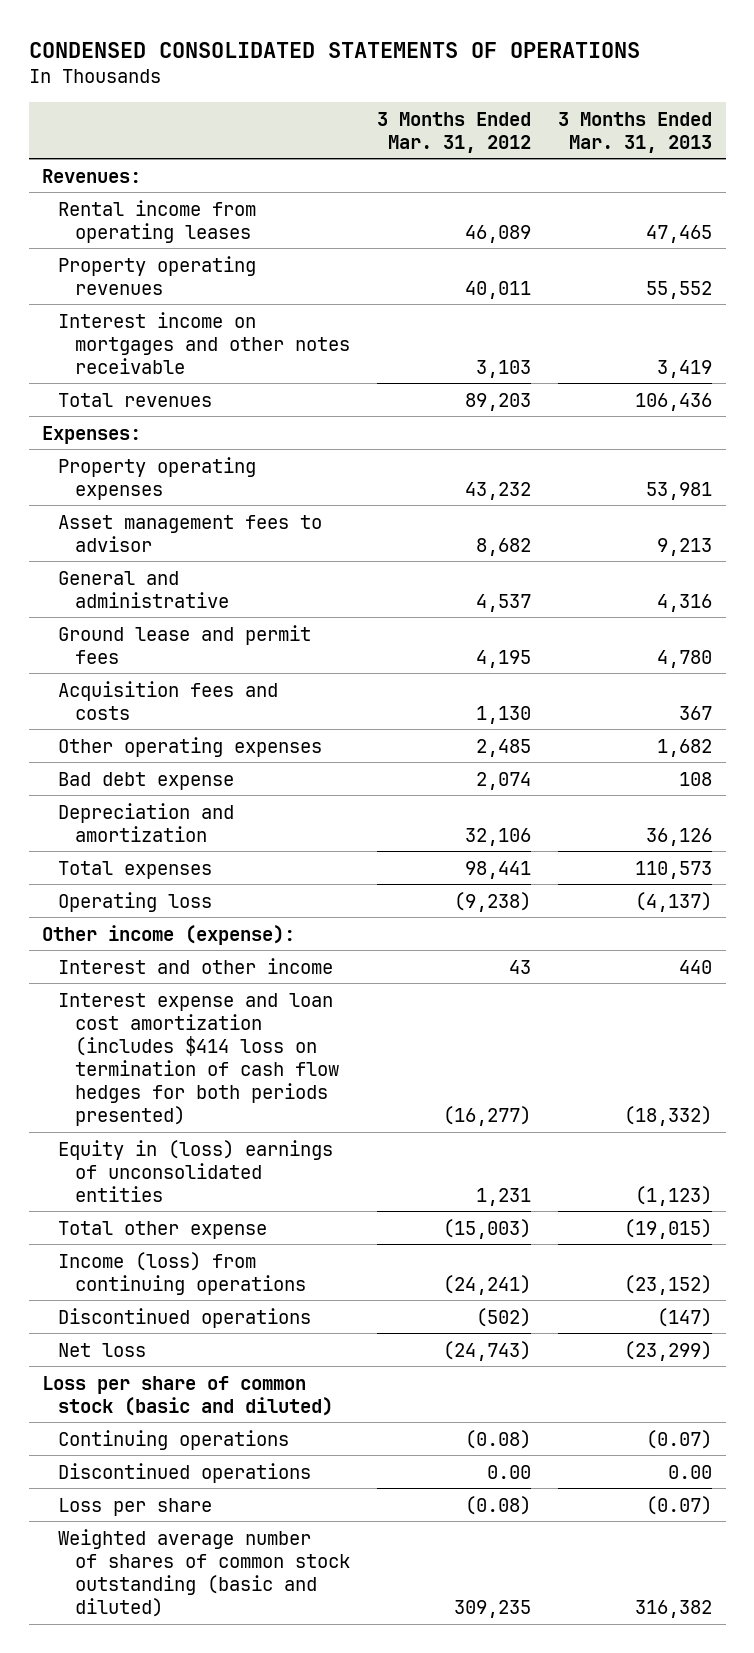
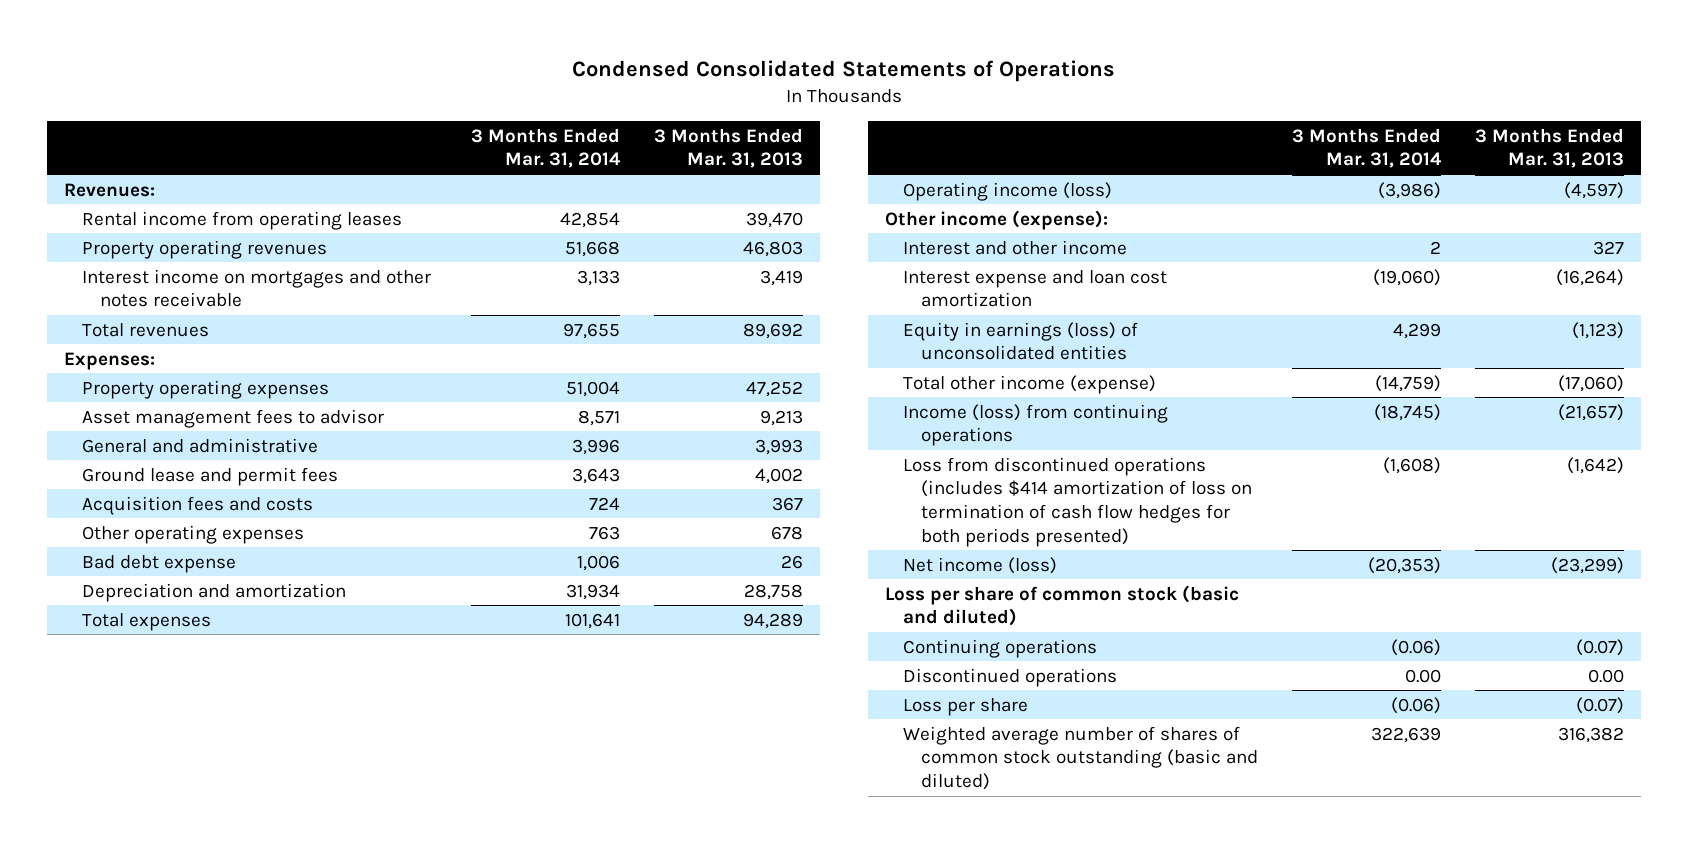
[28,41,640,58] CONDENSED CONSOLIDATED STATEMENTS OF OPERATIONS -> [572,60,1116,83] Condensed Consolidated Statements of Operations
[376,111,531,153] 3 Months Ended Mar. 31, 2012 -> none
none -> [470,127,621,169] 3 Months Ended Mar. 31, 2014
[645,224,712,243] 47,465 -> [746,211,804,228] 39,470
[645,280,712,299] 55,552 -> [743,240,804,257] 46,803
[634,392,712,411] 106,436 -> [743,322,804,339] 89,692
[645,481,712,500] 53,981 -> [746,380,804,397] 47,252
[656,593,712,612] 4,316 -> [755,438,804,455] 3,993
[656,649,712,668] 4,780 -> [755,467,804,484] 4,002
[656,738,712,757] 1,682 -> [771,525,804,540] 678
[678,771,712,786] 108 -> [781,554,804,569] 26
[645,827,712,846] 36,126 -> [744,583,804,600] 28,758
[634,860,712,879] 110,573 -> [743,612,804,629] 94,289
[58,891,213,912] Operating loss -> [902,181,1112,201] Operating income (loss)
[634,891,712,912] (4,137) -> [1564,181,1625,199] (4,597)
[58,1307,312,1328] Discontinued operations -> none
[678,959,712,974] 440 -> [1593,240,1625,255] 327
[58,992,339,1126] Interest expense and loan cost amortization (includes $414 loss on termination of cash flow hedges for both periods presented) -> [902,269,1167,308] Interest expense and loan cost amortization
[623,1105,712,1126] (18,332) -> [1556,268,1625,286] (16,264)
[58,1139,334,1202] Equity in (loss) earnings of unconsolidated entities -> [902,321,1138,361] Equity in earnings (loss) of unconsolidated entities
[58,1220,268,1239] Total other expense -> [902,374,1156,394] Total other income (expense)
[623,1218,712,1239] (19,015) -> [1558,374,1625,392] (17,060)
[623,1274,712,1295] (23,152) -> [1558,403,1625,421] (21,657)
none -> [902,456,1252,547] Loss from discontinued operations (includes $414 amortization of loss on termination of cash flow hedges for both periods presented)
[58,1342,147,1357] Net loss -> [902,556,1057,574] Net income (loss)

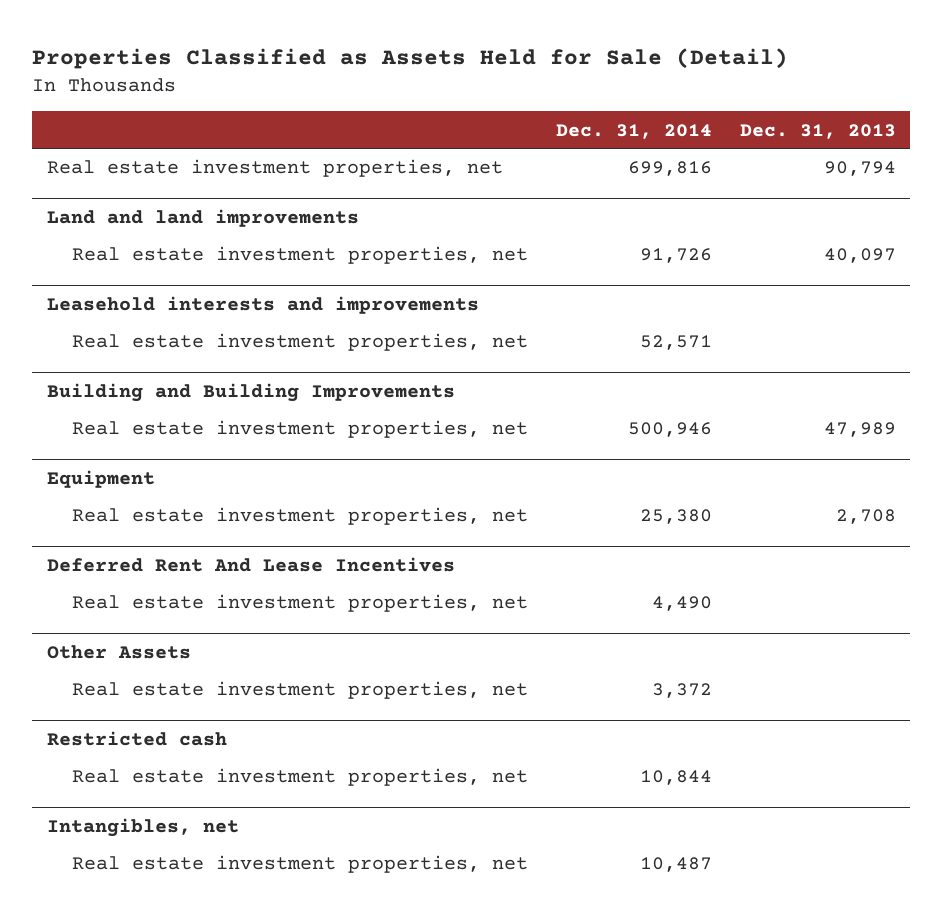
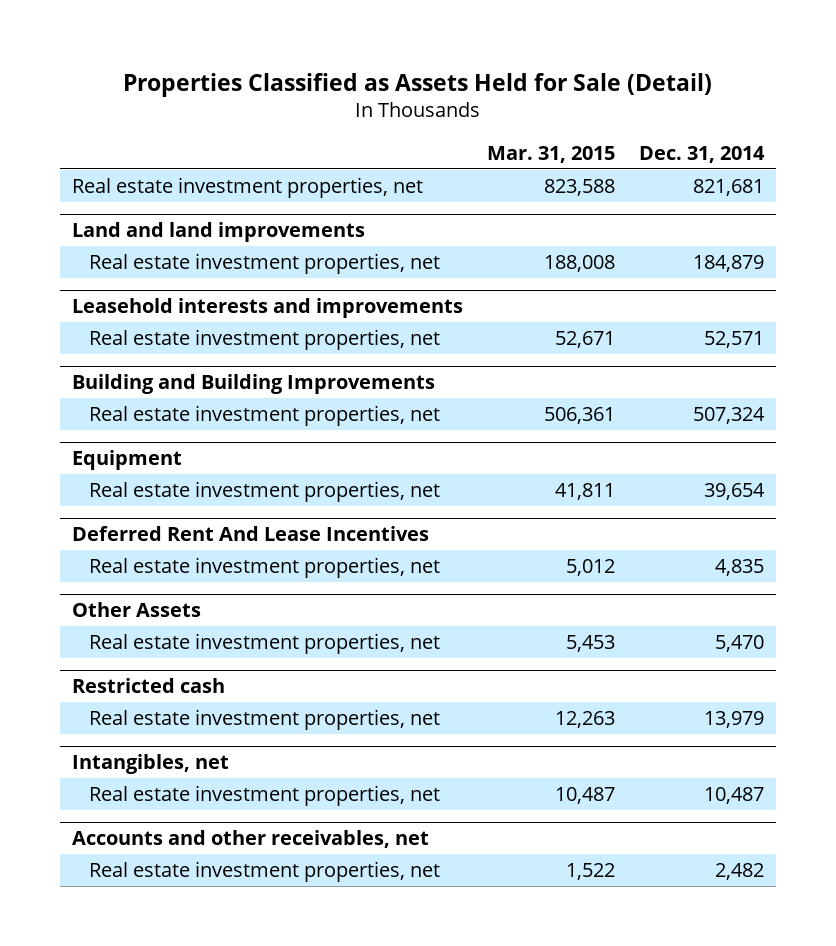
[740,123,897,139] Dec. 31, 2013 -> none
none -> [486,145,615,163] Mar. 31, 2015
[628,161,713,177] 699,816 -> [692,179,764,197] 821,681
[640,248,713,264] 91,726 -> [692,255,764,273] 184,879
[628,422,713,438] 500,946 -> [692,407,765,425] 507,324
[640,509,713,525] 25,380 -> [703,483,765,501] 39,654
[652,596,713,612] 4,490 -> [714,559,764,577] 4,835
[652,683,713,699] 3,372 -> [714,635,764,653] 5,470
[640,770,713,786] 10,844 -> [703,711,764,729] 13,979
none -> [71,830,429,849] Accounts and other receivables, net
none -> [89,861,441,883] Real estate investment properties, net

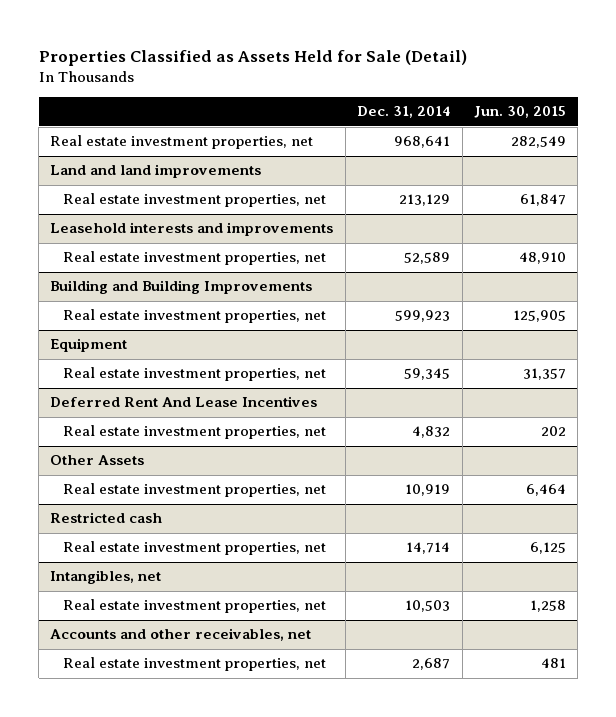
[486,145,615,163] Mar. 31, 2015 -> none
none -> [473,106,566,119] Jun. 30, 2015
[692,179,764,197] 821,681 -> [394,136,451,149] 968,641
[692,255,764,273] 184,879 -> [399,194,451,207] 213,129
[703,331,764,349] 52,571 -> [404,252,451,265] 52,589
[692,407,765,425] 507,324 -> [395,310,451,323] 599,923
[703,483,765,501] 39,654 -> [404,368,451,381] 59,345
[714,559,764,577] 4,835 -> [412,426,451,439] 4,832
[714,635,764,653] 5,470 -> [405,484,451,497] 10,919
[703,711,764,729] 13,979 -> [406,542,451,555] 14,714
[703,787,764,805] 10,487 -> [405,600,451,613] 10,503
[714,863,764,881] 2,482 -> [412,658,451,671] 2,687

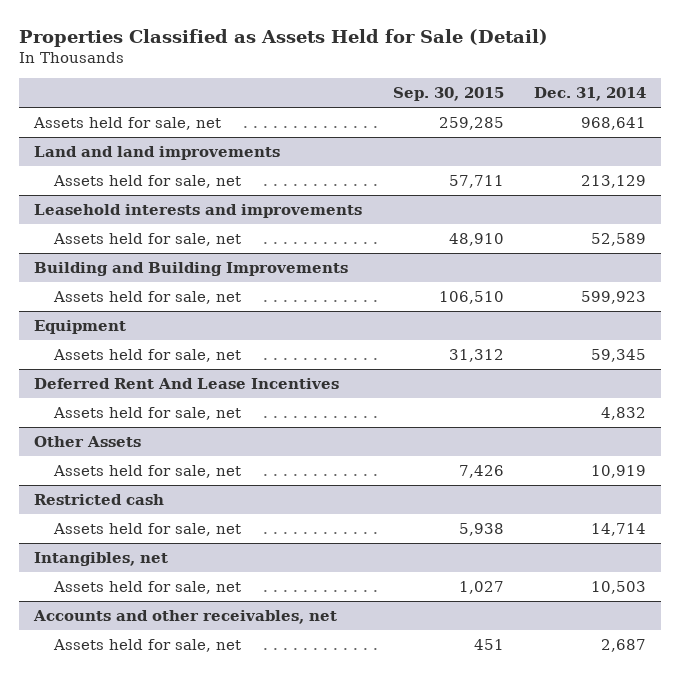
[473,106,566,119] Jun. 30, 2015 -> none
none -> [392,86,504,101] Sep. 30, 2015
[50,135,314,150] Real estate investment properties, net -> [33,117,222,131] Assets held for sale, net
[62,193,326,208] Real estate investment properties, net -> [53,175,242,189] Assets held for sale, net
[62,251,326,266] Real estate investment properties, net -> [53,233,242,247] Assets held for sale, net
[62,309,326,324] Real estate investment properties, net -> [53,291,242,305] Assets held for sale, net
[62,367,326,382] Real estate investment properties, net -> [53,349,242,363] Assets held for sale, net
[62,425,326,440] Real estate investment properties, net -> [53,407,242,421] Assets held for sale, net
[62,483,326,498] Real estate investment properties, net -> [53,465,242,479] Assets held for sale, net
[62,541,326,556] Real estate investment properties, net -> [53,523,242,537] Assets held for sale, net
[62,599,326,614] Real estate investment properties, net -> [53,581,242,595] Assets held for sale, net
[62,657,326,672] Real estate investment properties, net -> [53,639,242,653] Assets held for sale, net

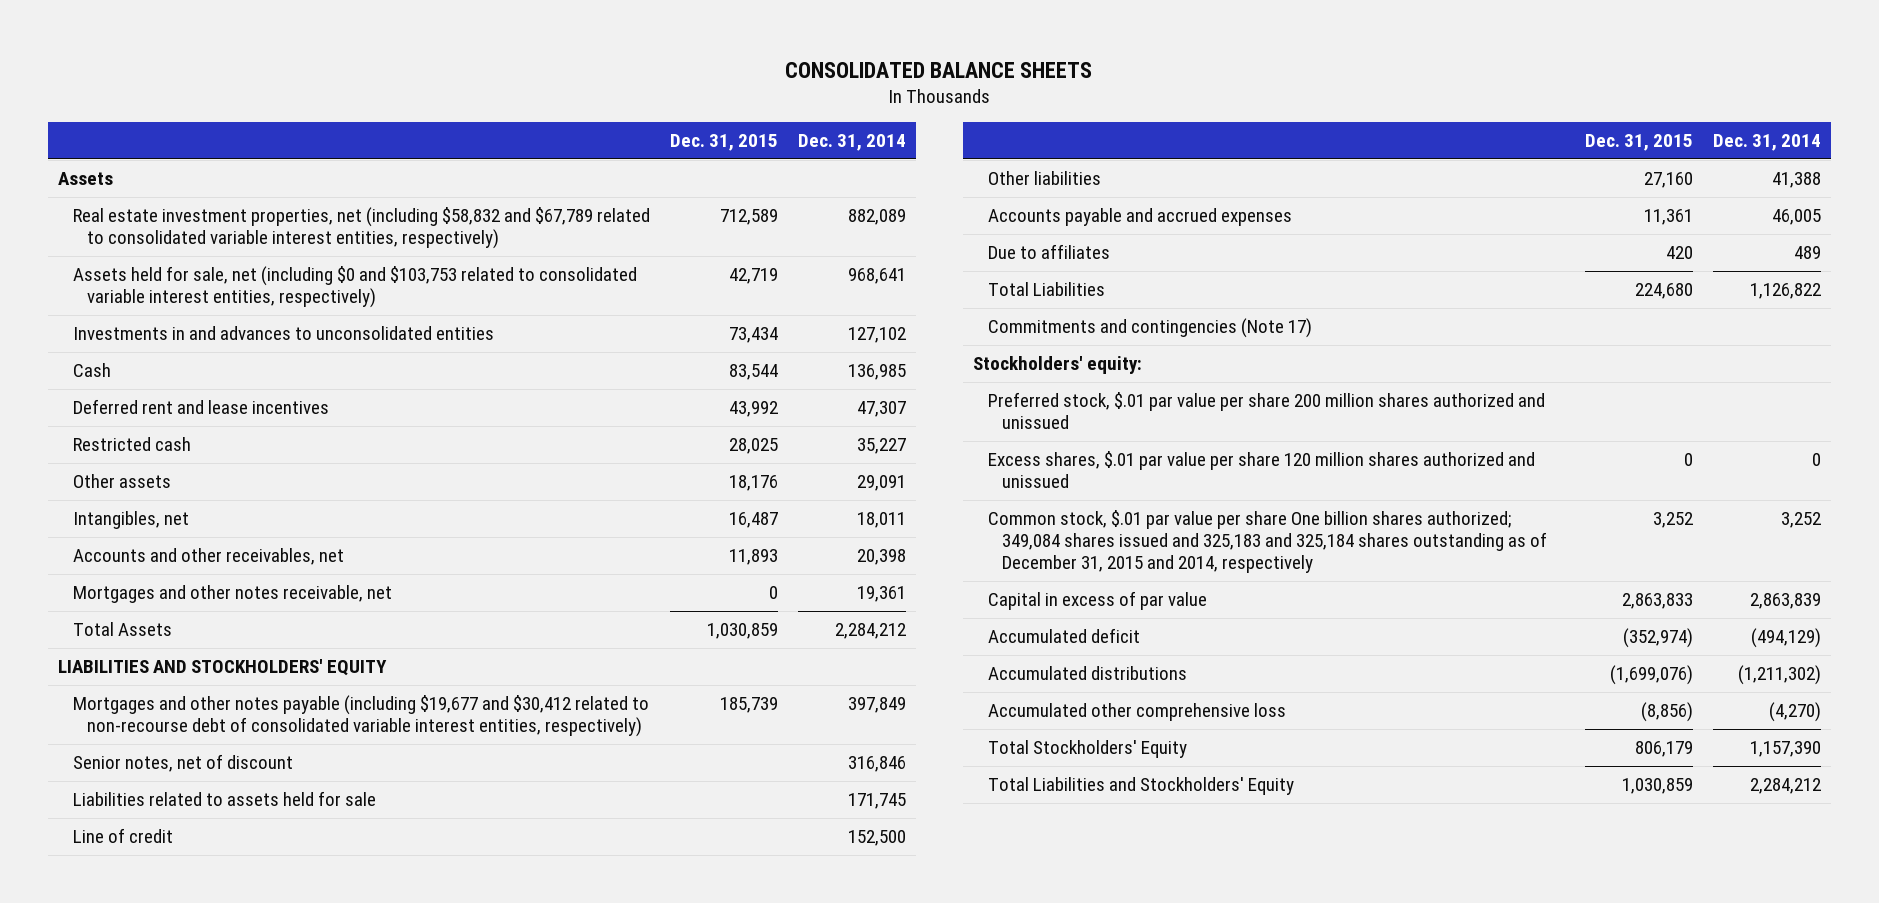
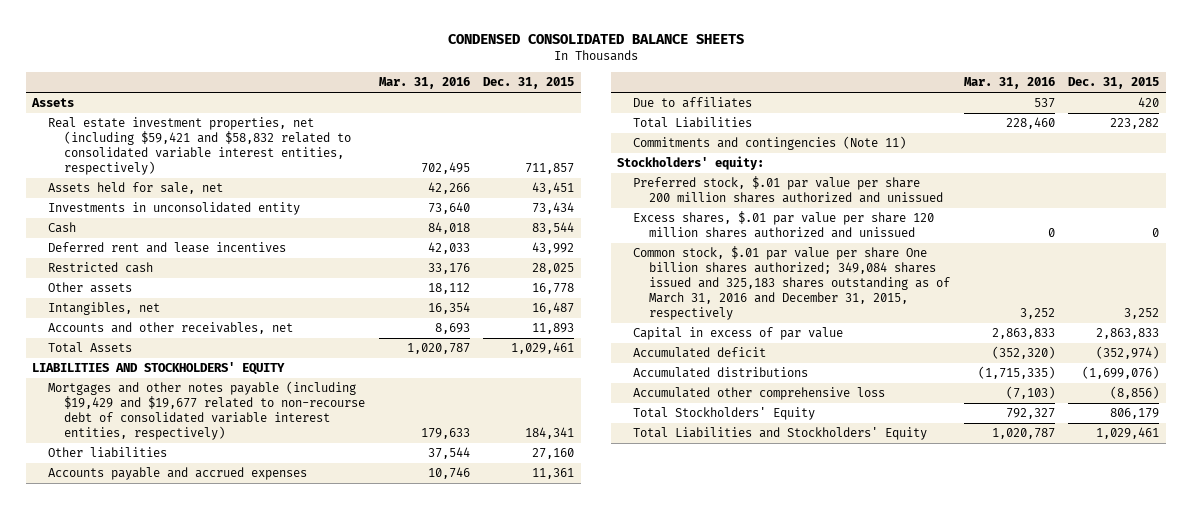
[785,61,1093,78] CONSOLIDATED BALANCE SHEETS -> [447,34,744,45] CONDENSED CONSOLIDATED BALANCE SHEETS
[797,134,906,152] Dec. 31, 2014 -> none
none -> [378,77,470,90] Mar. 31, 2016
[72,207,650,250] Real estate investment properties, net (including $58,832 and $67,789 related to consolidated variable interest entities, respectively) -> [48,117,352,175] Real estate investment properties, net (including $59,421 and $58,832 related to consolidated variable interest entities, respectively)
[719,209,778,226] 712,589 -> [525,162,575,174] 711,857
[72,266,637,309] Assets held for sale, net (including $0 and $103,753 related to consolidated variable interest entities, respectively) -> [48,182,224,195] Assets held for sale, net
[728,268,778,285] 42,719 -> [532,182,575,195] 43,451
[72,326,494,341] Investments in and advances to unconsolidated entities -> [48,202,301,216] Investments in unconsolidated entity
[728,475,778,492] 18,176 -> [532,283,575,295] 16,778
[72,585,392,604] Mortgages and other notes receivable, net -> none
[706,623,778,640] 1,030,859 -> [511,342,575,355] 1,029,461
[72,754,293,773] Senior notes, net of discount -> none
[72,791,376,807] Liabilities related to assets held for sale -> none
[72,828,173,844] Line of credit -> none
[72,695,649,738] Mortgages and other notes payable (including $19,677 and $30,412 related to non-recourse debt of consolidated variable interest entities, respectively) -> [48,381,366,440] Mortgages and other notes payable (including $19,429 and $19,677 related to non-recourse debt of consolidated variable interest entities, respectively)
[719,697,778,714] 185,739 -> [525,426,575,439] 184,341
[1634,283,1693,300] 224,680 -> [1110,118,1160,130] 223,282
[987,318,1312,339] Commitments and contingencies (Note 17) -> [633,136,907,151] Commitments and contingencies (Note 11)
[987,510,1548,574] Common stock, $.01 par value per share One billion shares authorized; 349,084 shares issued and 325,183 and 325,184 shares outstanding as of December 31, 2015 and 2014, respectively -> [633,246,951,320] Common stock, $.01 par value per share One billion shares authorized; 349,084 shares issued and 325,183 shares outstanding as of March 31, 2016 and December 31, 2015, respectively
[1621,778,1693,795] 1,030,859 -> [1096,427,1160,440] 1,029,461

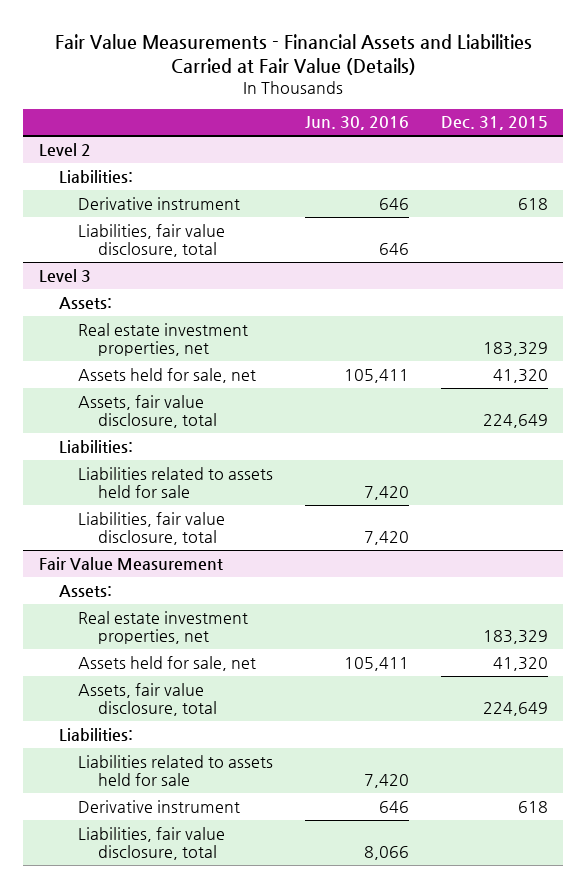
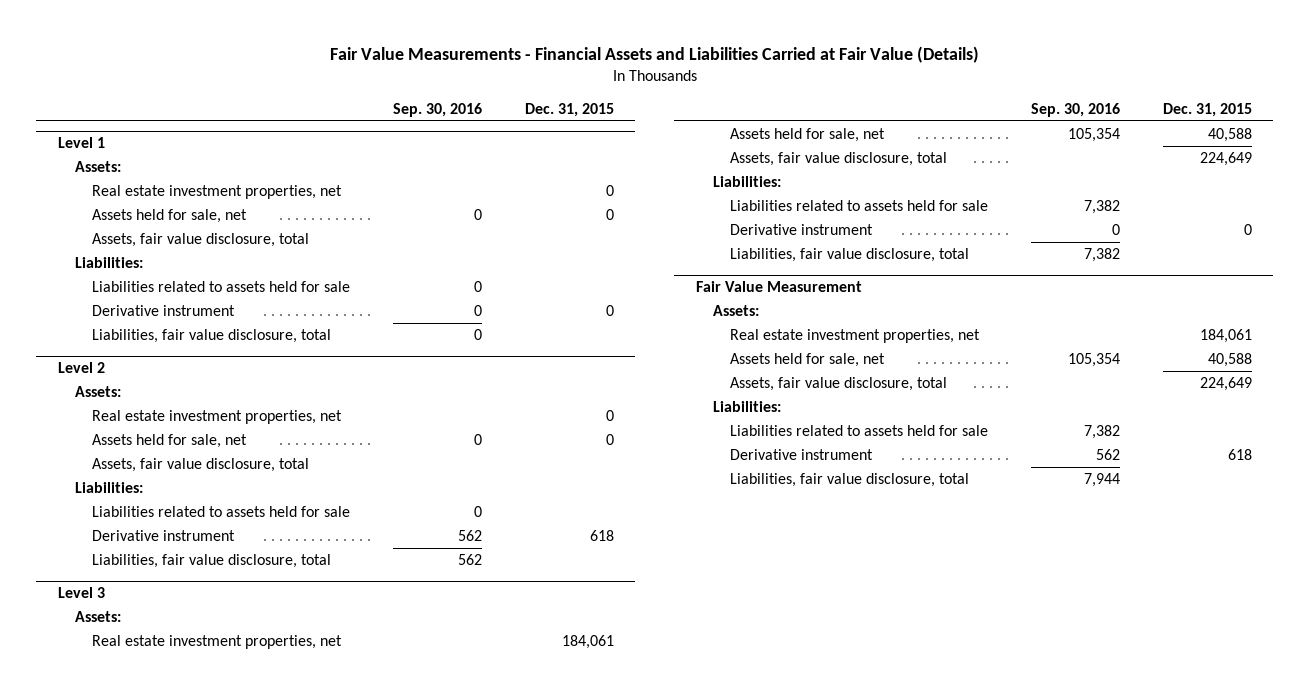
[305,116,410,131] Jun. 30, 2016 -> none
none -> [392,103,482,118] Sep. 30, 2016
none -> [57,137,105,149] Level 1
none -> [74,161,121,173] Assets:
none -> [91,185,342,200] Real estate investment properties, net
none -> [91,209,247,224] Assets held for sale, net
none -> [91,233,309,248] Assets, fair value disclosure, total
none -> [74,257,143,269] Liabilities:
none -> [91,281,350,293] Liabilities related to assets held for sale
none -> [91,305,235,317] Derivative instrument
none -> [91,329,331,344] Liabilities, fair value disclosure, total
none -> [74,386,121,398] Assets:
none -> [91,410,342,425] Real estate investment properties, net
none -> [91,434,247,449] Assets held for sale, net
none -> [91,458,309,473] Assets, fair value disclosure, total
none -> [91,506,350,518] Liabilities related to assets held for sale
[482,342,548,357] 183,329 -> [561,635,614,650] 184,061
[492,368,548,383] 41,320 -> [1207,128,1252,143] 40,588
none -> [729,224,873,236] Derivative instrument
[482,630,548,645] 183,329 -> [1199,329,1252,344] 184,061
[492,656,548,671] 41,320 -> [1207,353,1252,368] 40,588

